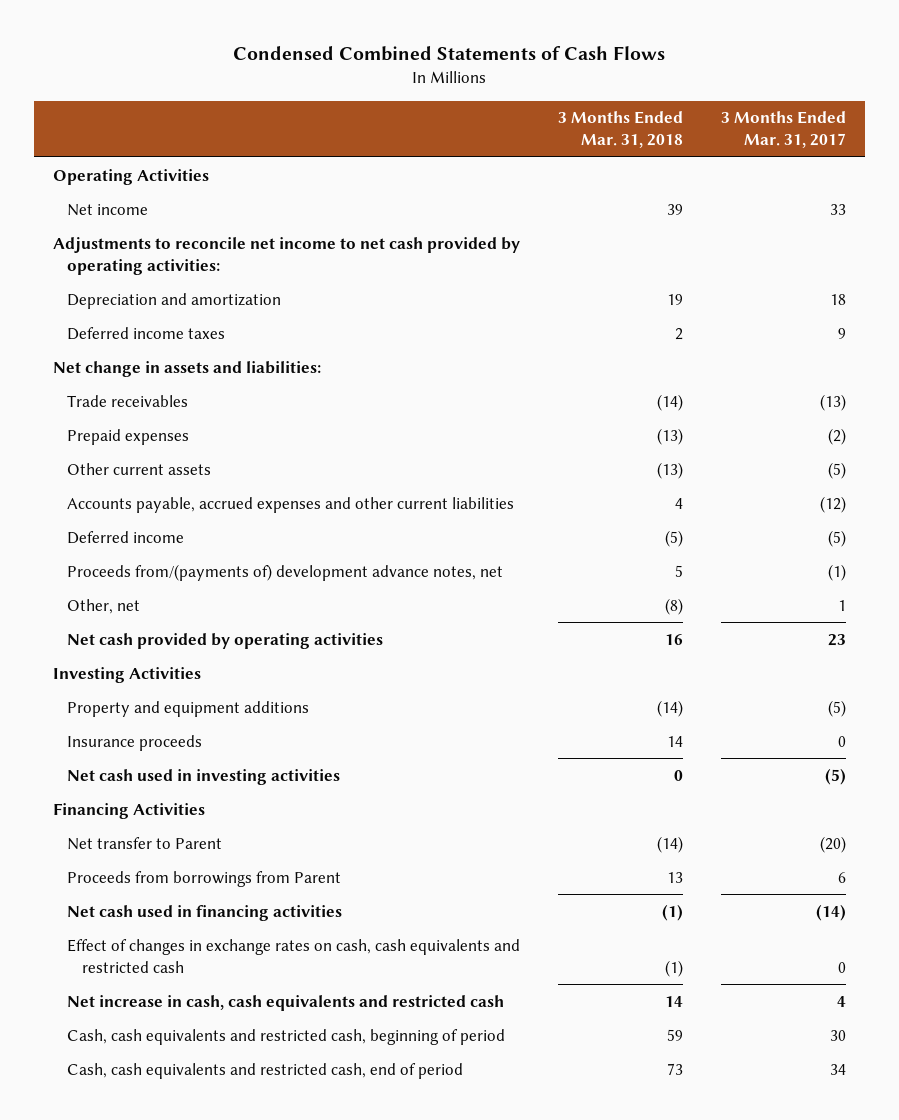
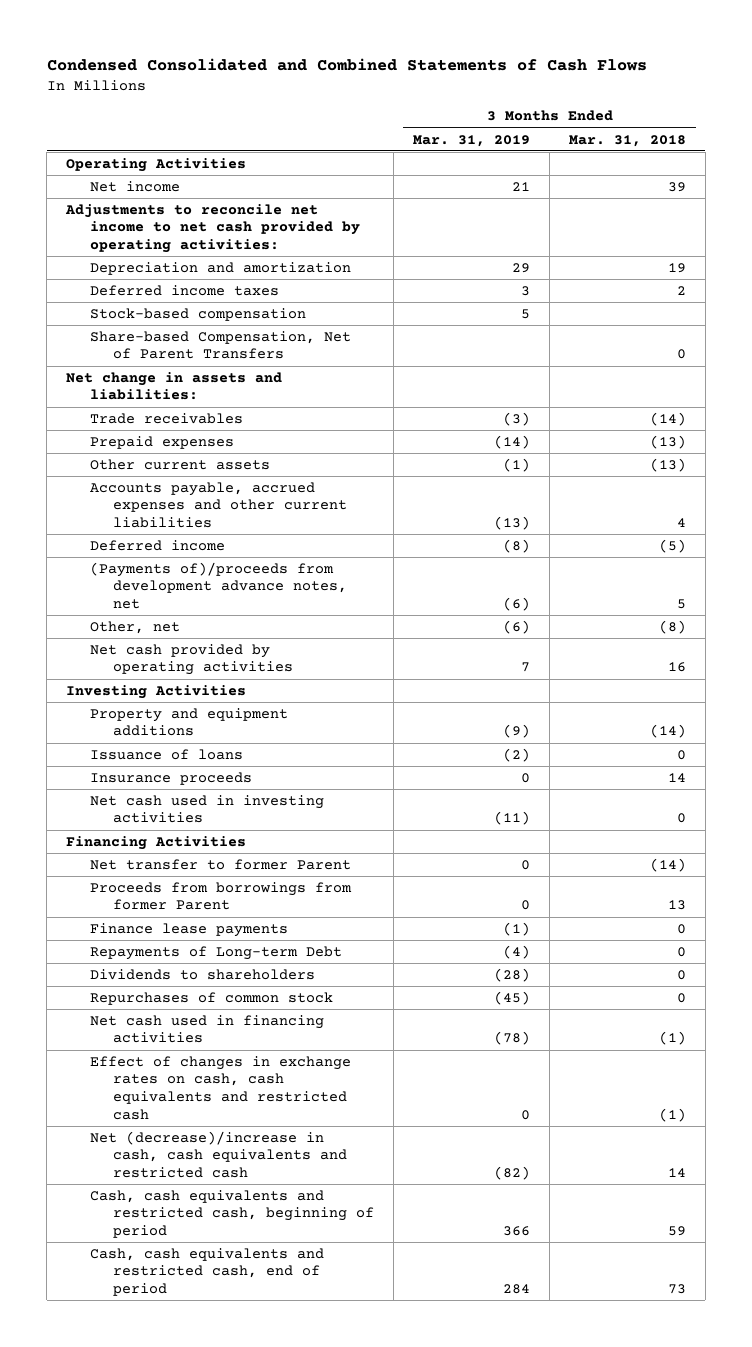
[233,46,666,62] Condensed Combined Statements of Cash Flows -> [46,57,647,71] Condensed Consolidated and Combined Statements of Cash Flows
[720,111,846,149] 3 Months Ended Mar. 31, 2017 -> none
none -> [413,134,531,147] Mar. 31, 2019
none -> [89,307,306,321] Stock-based compensation
none -> [89,330,351,360] Share-based Compensation, Net of Parent Transfers
[67,563,504,581] Proceeds from/(payments of) development advance notes, net -> [89,561,348,610] (Payments of)/proceeds from development advance notes, net
none -> [89,748,243,760] Issuance of loans
[67,836,223,850] Net transfer to Parent -> [89,858,351,870] Net transfer to former Parent
[67,870,342,887] Proceeds from borrowings from Parent -> [89,881,352,911] Proceeds from borrowings from former Parent
none -> [89,922,288,937] Finance lease payments
none -> [89,945,342,960] Repayments of Long-term Debt
none -> [89,968,315,980] Dividends to shareholders
none -> [89,991,333,1005] Repurchases of common stock
[67,994,505,1011] Net increase in cash, cash equivalents and restricted cash -> [89,1130,348,1179] Net (decrease)/increase in cash, cash equivalents and restricted cash

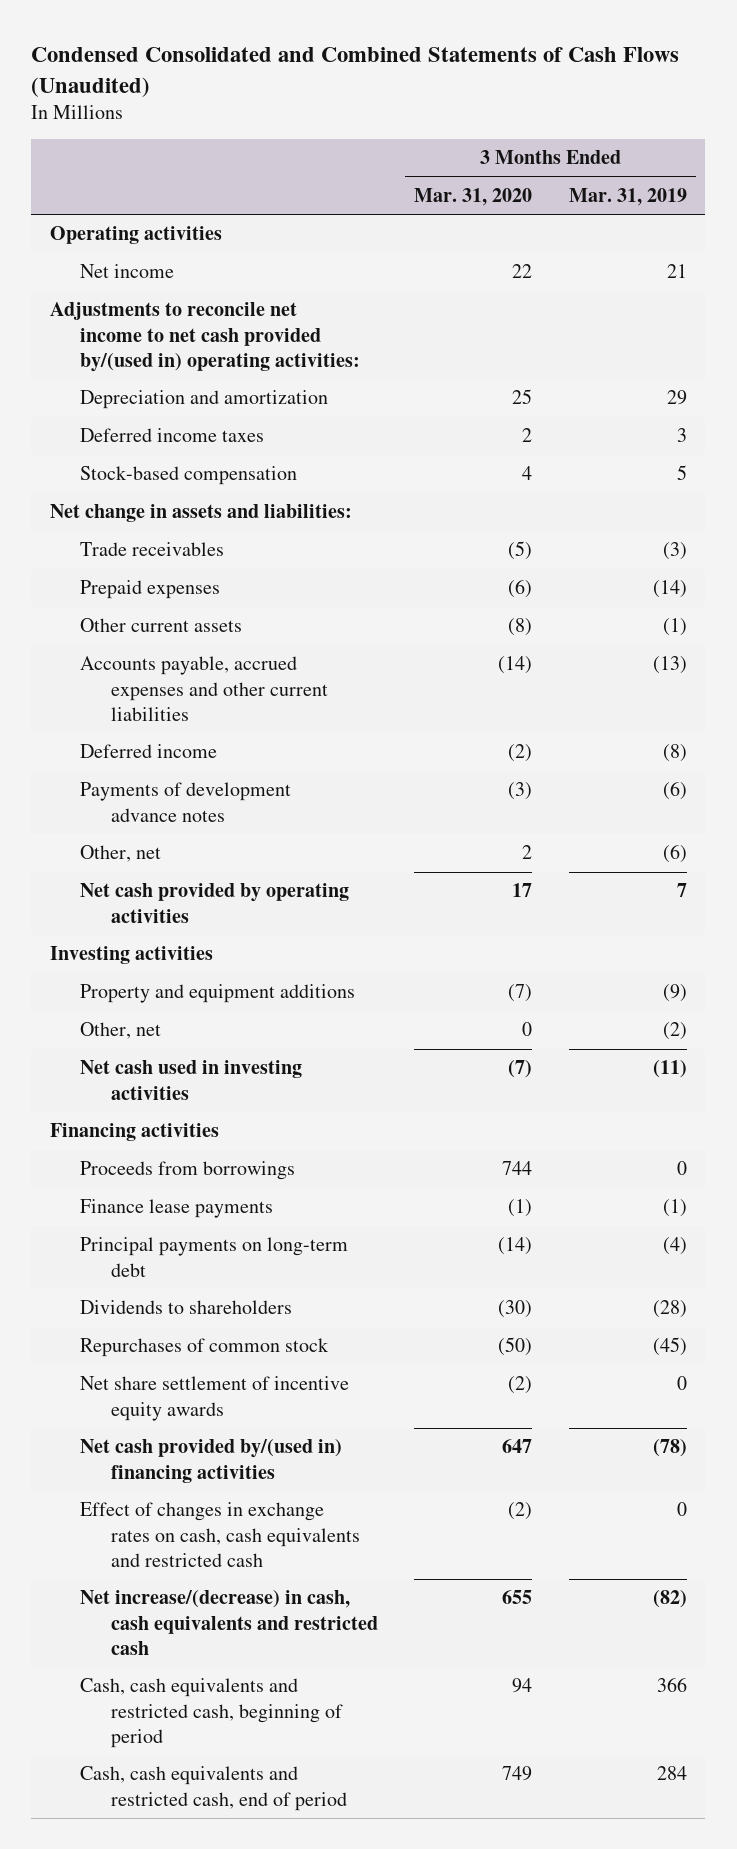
[46,57,647,71] Condensed Consolidated and Combined Statements of Cash Flows -> [31,47,680,97] Condensed Consolidated and Combined Statements of Cash Flows (Unaudited)
[569,134,687,147] Mar. 31, 2018 -> none
none -> [414,188,533,207] Mar. 31, 2020
[66,157,247,172] Operating Activities -> [49,226,222,245] Operating activities
[65,203,360,254] Adjustments to reconcile net income to net cash provided by operating activities: -> [49,302,361,373] Adjustments to reconcile net income to net cash provided by/(used in) operating activities:
[89,330,351,360] Share-based Compensation, Net of Parent Transfers -> none
[89,561,348,610] (Payments of)/proceeds from development advance notes, net -> [80,782,292,822] Payments of development advance notes
[66,684,247,699] Investing Activities -> [49,946,213,965] Investing activities
[89,748,243,760] Issuance of loans -> none
[89,771,252,785] Insurance proceeds -> none
none -> [80,1022,162,1040] Other, net
[89,858,351,870] Net transfer to former Parent -> none
[66,835,247,850] Financing Activities -> [49,1123,219,1142] Financing activities
[89,881,352,911] Proceeds from borrowings from former Parent -> [80,1161,296,1181] Proceeds from borrowings
[89,945,342,960] Repayments of Long-term Debt -> none
none -> [80,1237,349,1277] Principal payments on long-term debt
none -> [80,1376,350,1421] Net share settlement of incentive equity awards
[89,1014,324,1044] Net cash used in financing activities -> [80,1439,343,1483] Net cash provided by/(used in) financing activities
[89,1130,348,1179] Net (decrease)/increase in cash, cash equivalents and restricted cash -> [80,1590,378,1656] Net increase/(decrease) in cash, cash equivalents and restricted cash

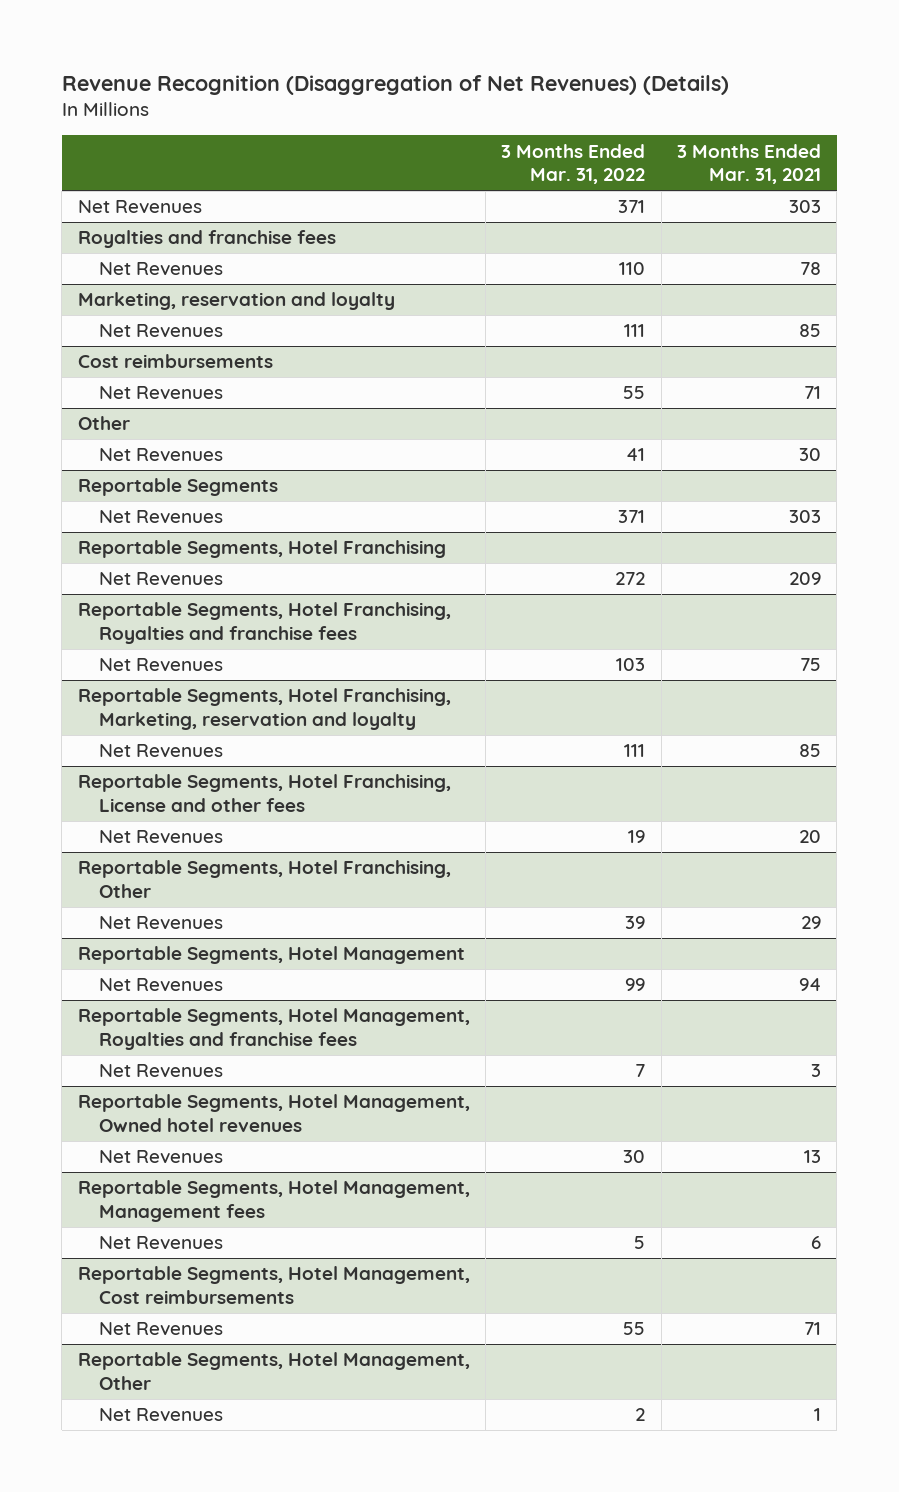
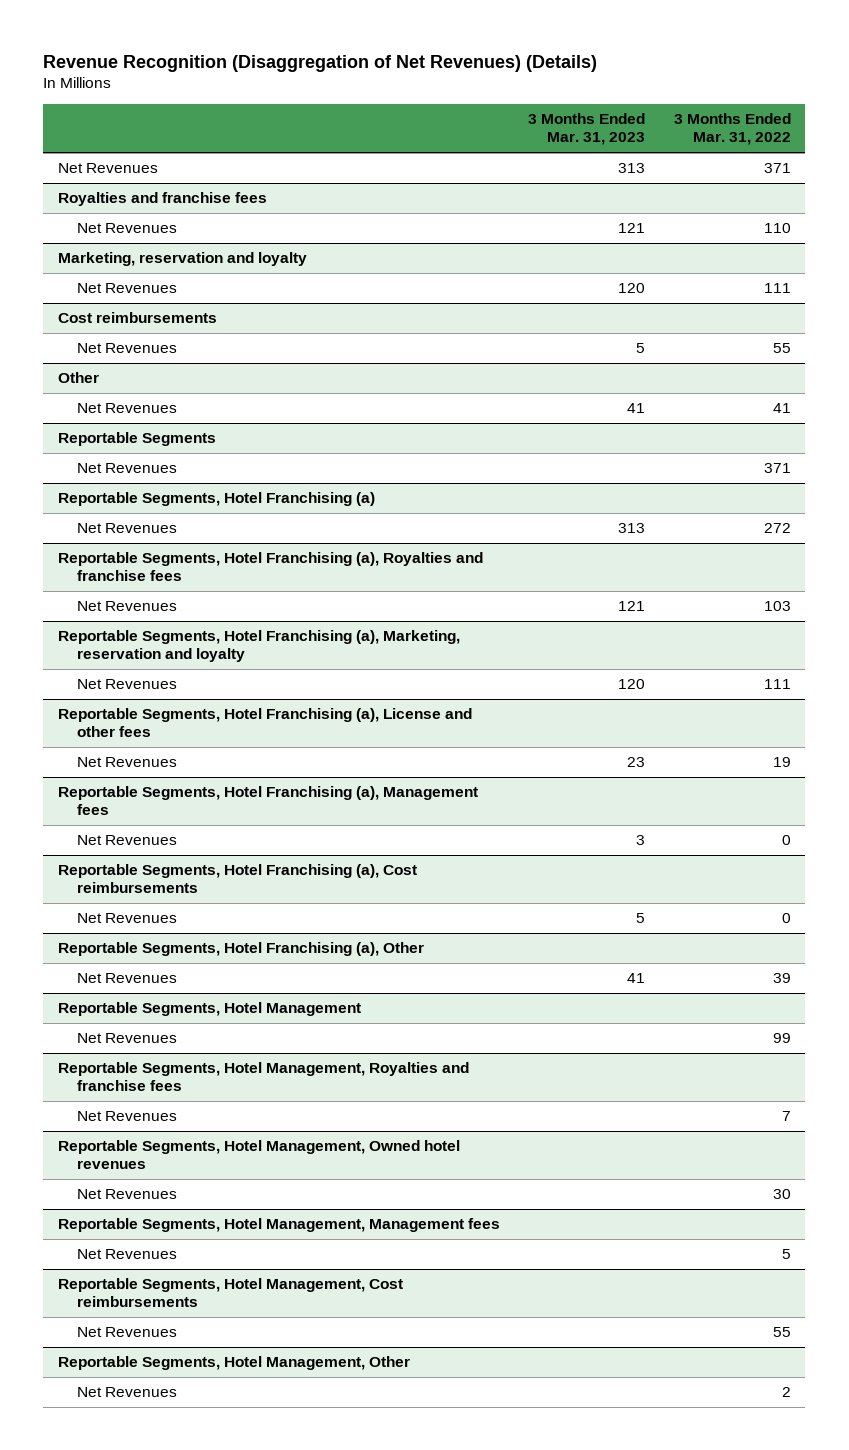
[677,143,822,185] 3 Months Ended Mar. 31, 2021 -> none
none -> [528,113,646,146] 3 Months Ended Mar. 31, 2023
[77,540,446,559] Reportable Segments, Hotel Franchising -> [57,492,375,507] Reportable Segments, Hotel Franchising (a)
[77,602,451,644] Reportable Segments, Hotel Franchising, Royalties and franchise fees -> [57,552,483,582] Reportable Segments, Hotel Franchising (a), Royalties and franchise fees
[77,688,451,730] Reportable Segments, Hotel Franchising, Marketing, reservation and loyalty -> [57,630,460,663] Reportable Segments, Hotel Franchising (a), Marketing, reservation and loyalty
[77,774,451,812] Reportable Segments, Hotel Franchising, License and other fees -> [57,708,472,738] Reportable Segments, Hotel Franchising (a), License and other fees
none -> [57,786,478,816] Reportable Segments, Hotel Franchising (a), Management fees
none -> [77,835,178,846] Net Revenues
none -> [57,864,417,894] Reportable Segments, Hotel Franchising (a), Cost reimbursements
none -> [77,913,178,924] Net Revenues
[77,860,451,898] Reportable Segments, Hotel Franchising, Other -> [57,942,424,957] Reportable Segments, Hotel Franchising (a), Other

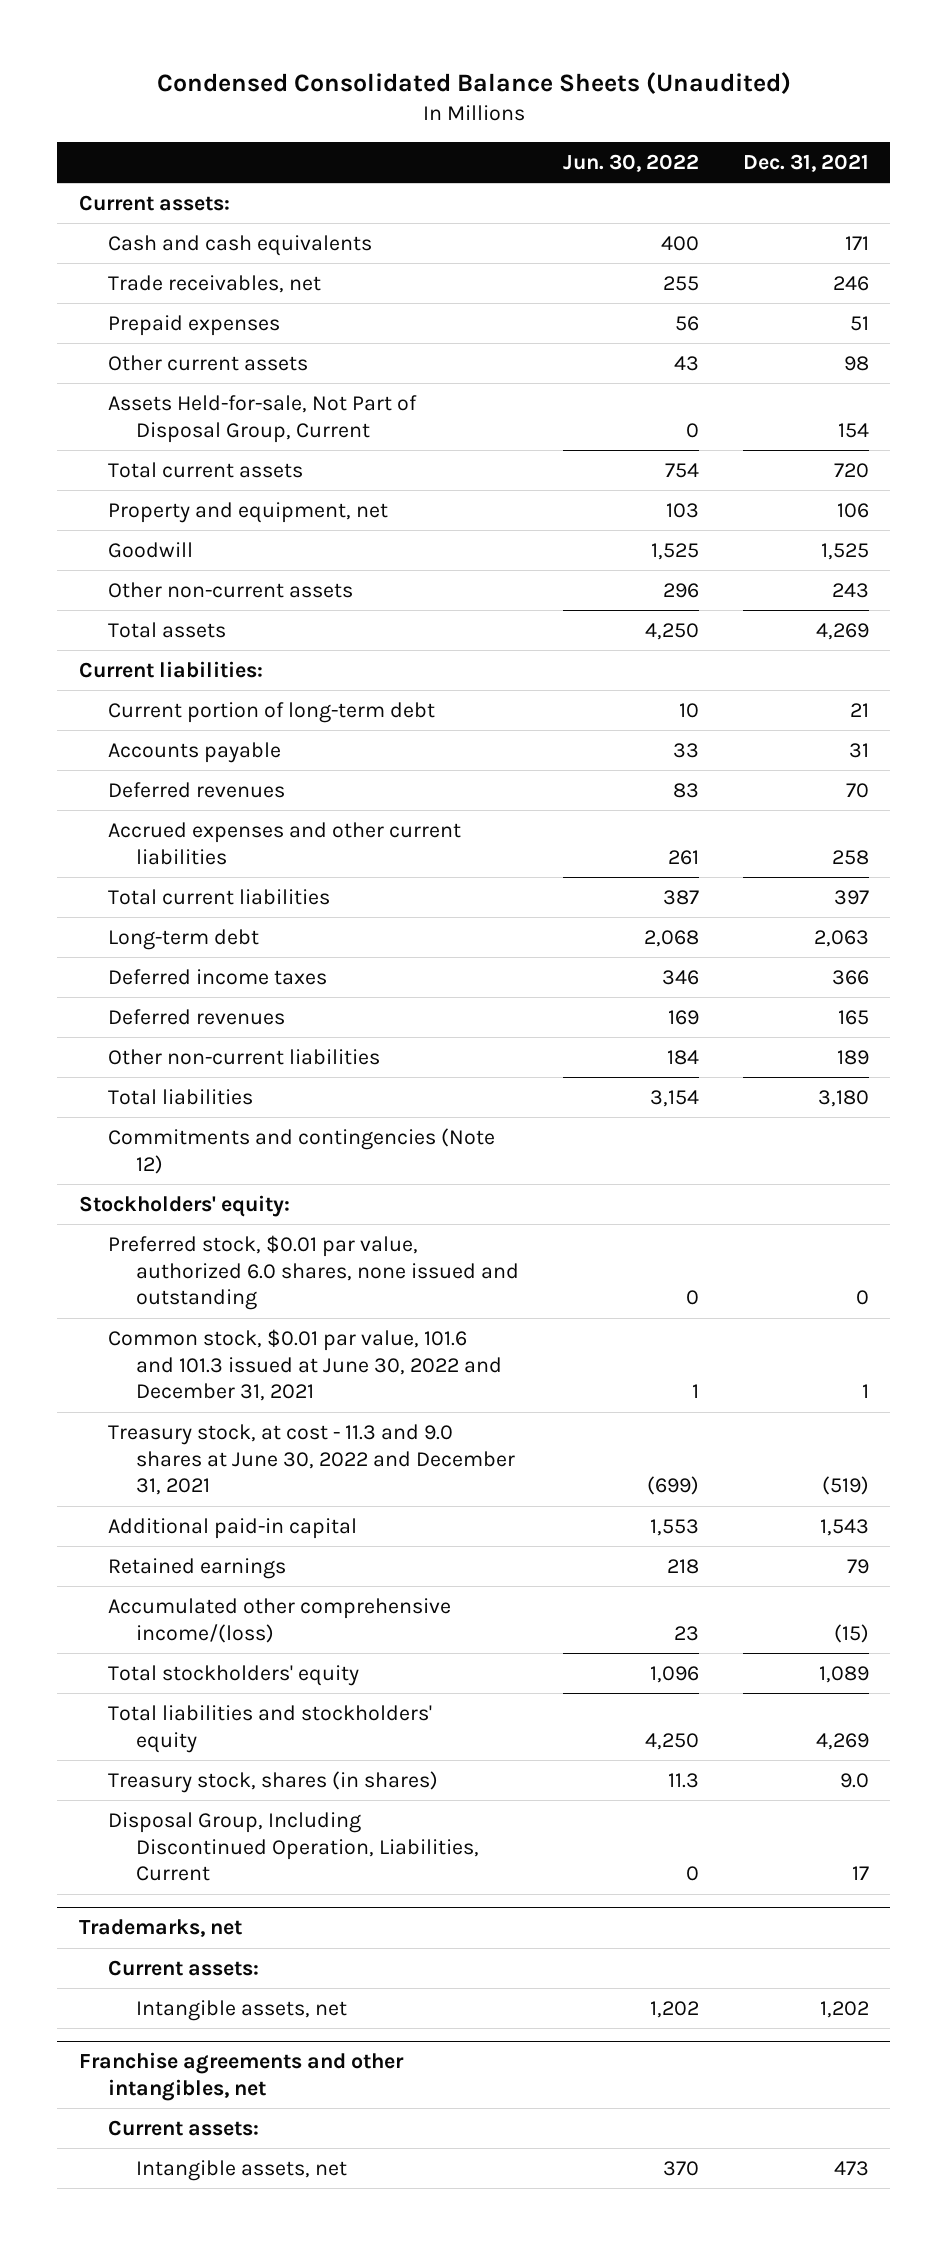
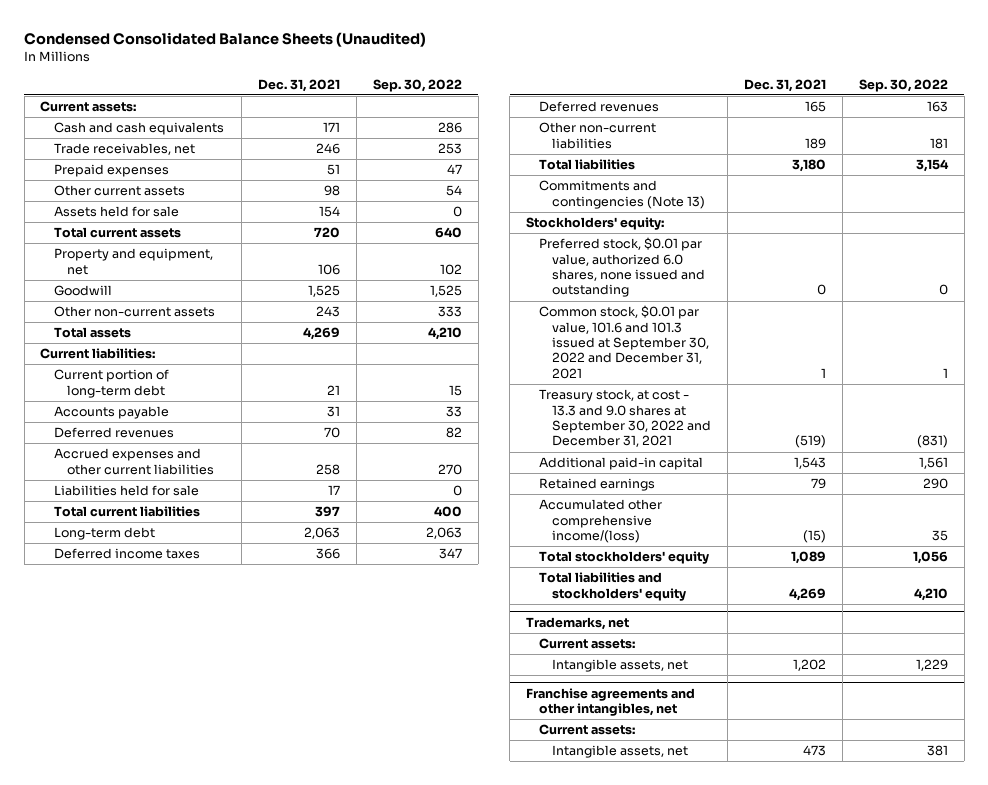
[562,153,699,172] Jun. 30, 2022 -> none
none -> [373,78,463,92] Sep. 30, 2022
[107,394,417,443] Assets Held-for-sale, Not Part of Disposal Group, Current -> [53,206,179,218] Assets held for sale
none -> [53,485,199,497] Liabilities held for sale
[107,1127,495,1174] Commitments and contingencies (Note 12) -> [539,180,706,209] Commitments and contingencies (Note 13)
[107,1328,503,1402] Common stock, $0.01 par value, 101.6 and 101.3 issued at June 30, 2022 and December 31, 2021 -> [539,305,710,379] Common stock, $0.01 par value, 101.6 and 101.3 issued at September 30, 2022 and December 31, 2021
[107,1423,516,1496] Treasury stock, at cost - 11.3 and 9.0 shares at June 30, 2022 and December 31, 2021 -> [539,389,712,448] Treasury stock, at cost - 13.3 and 9.0 shares at September 30, 2022 and December 31, 2021
[107,1770,438,1793] Treasury stock, shares (in shares) -> none
[107,1811,480,1882] Disposal Group, Including Discontinued Operation, Liabilities, Current -> none

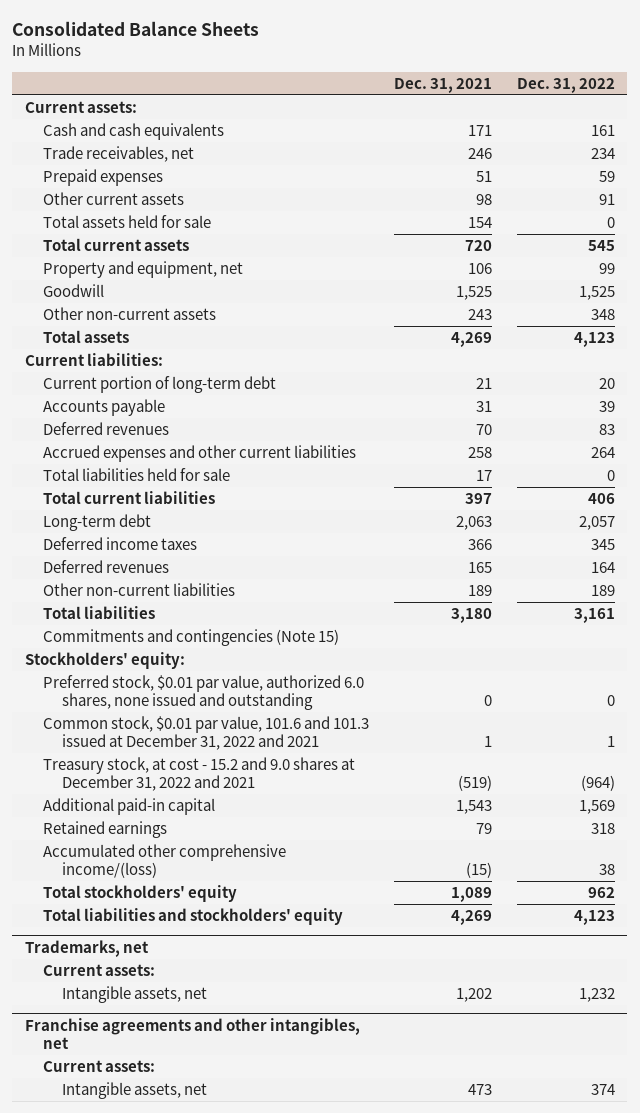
[24,31,427,47] Condensed Consolidated Balance Sheets (Unaudited) -> [12,20,260,36] Consolidated Balance Sheets
[373,78,463,92] Sep. 30, 2022 -> none
none -> [516,77,615,93] Dec. 31, 2022
[53,206,179,218] Assets held for sale -> [43,215,212,229] Total assets held for sale
[53,485,199,497] Liabilities held for sale -> [43,468,231,482] Total liabilities held for sale
[539,180,706,209] Commitments and contingencies (Note 13) -> [43,629,340,647] Commitments and contingencies (Note 15)
[539,305,710,379] Common stock, $0.01 par value, 101.6 and 101.3 issued at September 30, 2022 and December 31, 2021 -> [43,716,370,750] Common stock, $0.01 par value, 101.6 and 101.3 issued at December 31, 2022 and 2021
[539,389,712,448] Treasury stock, at cost - 13.3 and 9.0 shares at September 30, 2022 and December 31, 2021 -> [43,757,356,791] Treasury stock, at cost - 15.2 and 9.0 shares at December 31, 2022 and 2021

